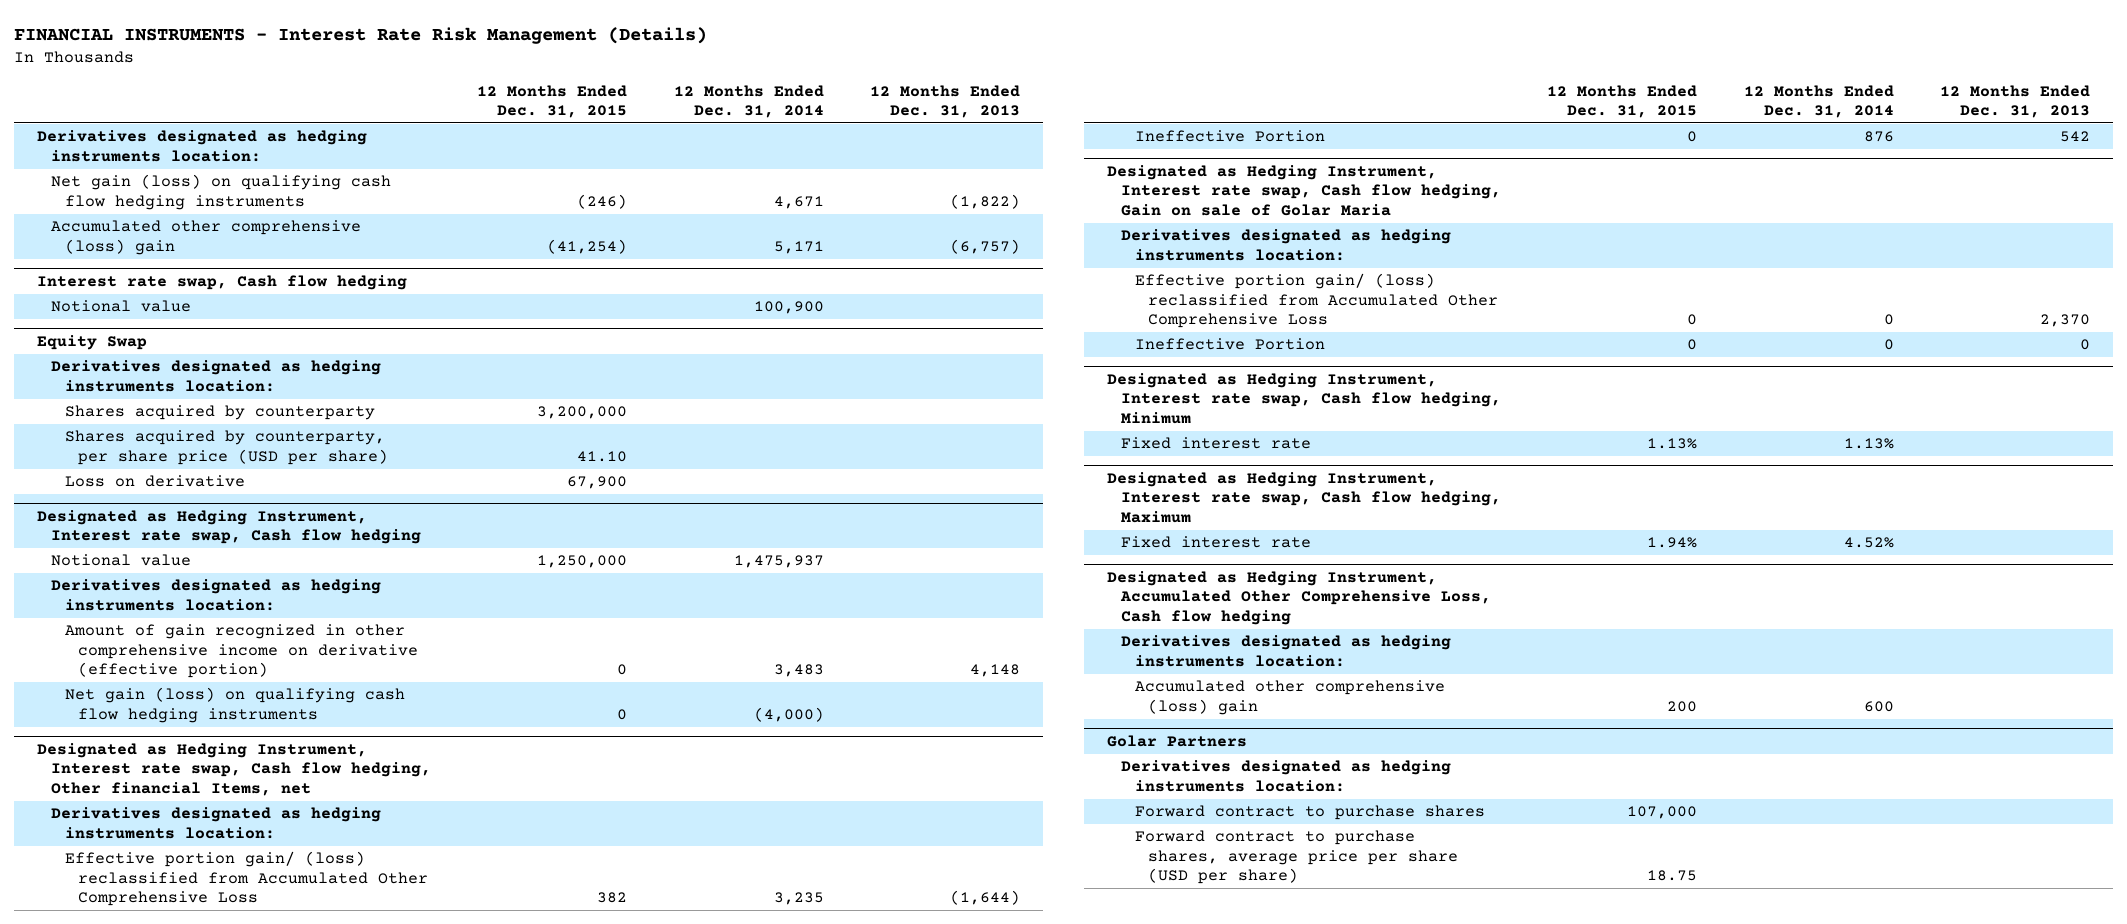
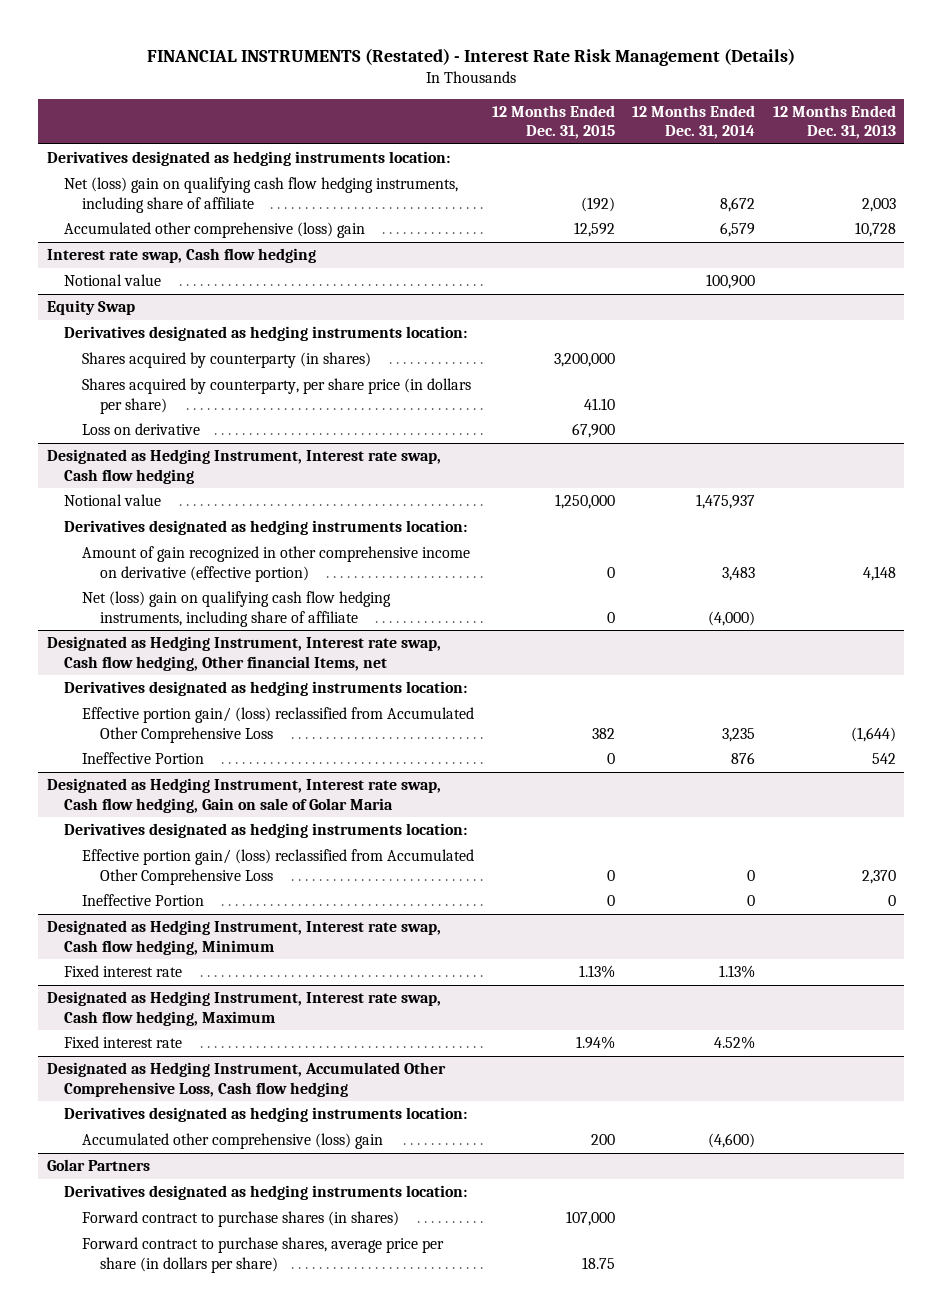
[14,26,708,44] FINANCIAL INSTRUMENTS - Interest Rate Risk Management (Details) -> [147,48,796,67] FINANCIAL INSTRUMENTS (Restated) - Interest Rate Risk Management (Details)
[50,174,391,210] Net gain (loss) on qualifying cash flow hedging instruments -> [64,177,459,213] Net (loss) gain on qualifying cash flow hedging instruments, including share of affiliate
[577,193,628,209] (246) -> [580,196,615,212] (192)
[773,195,824,209] 4,671 -> [720,196,756,212] 8,672
[949,193,1020,209] (1,822) -> [861,197,896,212] 2,003
[547,238,628,254] (41,254) -> [573,222,615,238] 12,592
[773,240,824,254] 5,171 -> [720,222,756,238] 6,579
[949,238,1020,254] (6,757) -> [854,222,896,238] 10,728
[64,405,375,421] Shares acquired by counterparty -> [82,352,372,369] Shares acquired by counterparty (in shares)
[64,430,389,465] Shares acquired by counterparty, per share price (USD per share) -> [82,378,472,414] Shares acquired by counterparty, per share price (in dollars per share)
[64,687,405,723] Net gain (loss) on qualifying cash flow hedging instruments -> [82,591,392,627] Net (loss) gain on qualifying cash flow hedging instruments, including share of affiliate
[1863,700,1894,712] 600 -> [708,1133,756,1149] (4,600)
[1134,805,1485,821] Forward contract to purchase shares -> [82,1211,400,1228] Forward contract to purchase shares (in shares)
[1134,830,1459,885] Forward contract to purchase shares, average price per share (USD per share) -> [82,1237,445,1273] Forward contract to purchase shares, average price per share (in dollars per share)

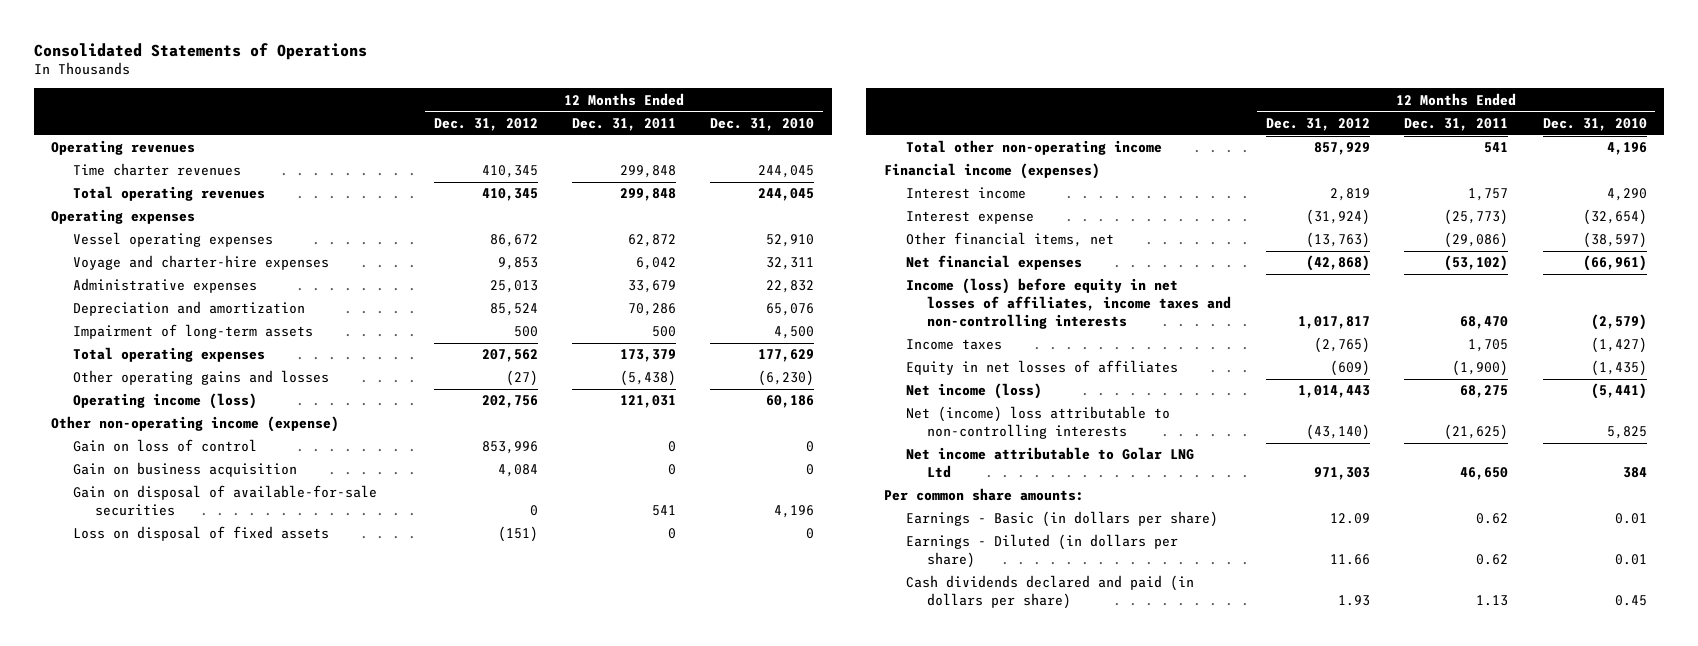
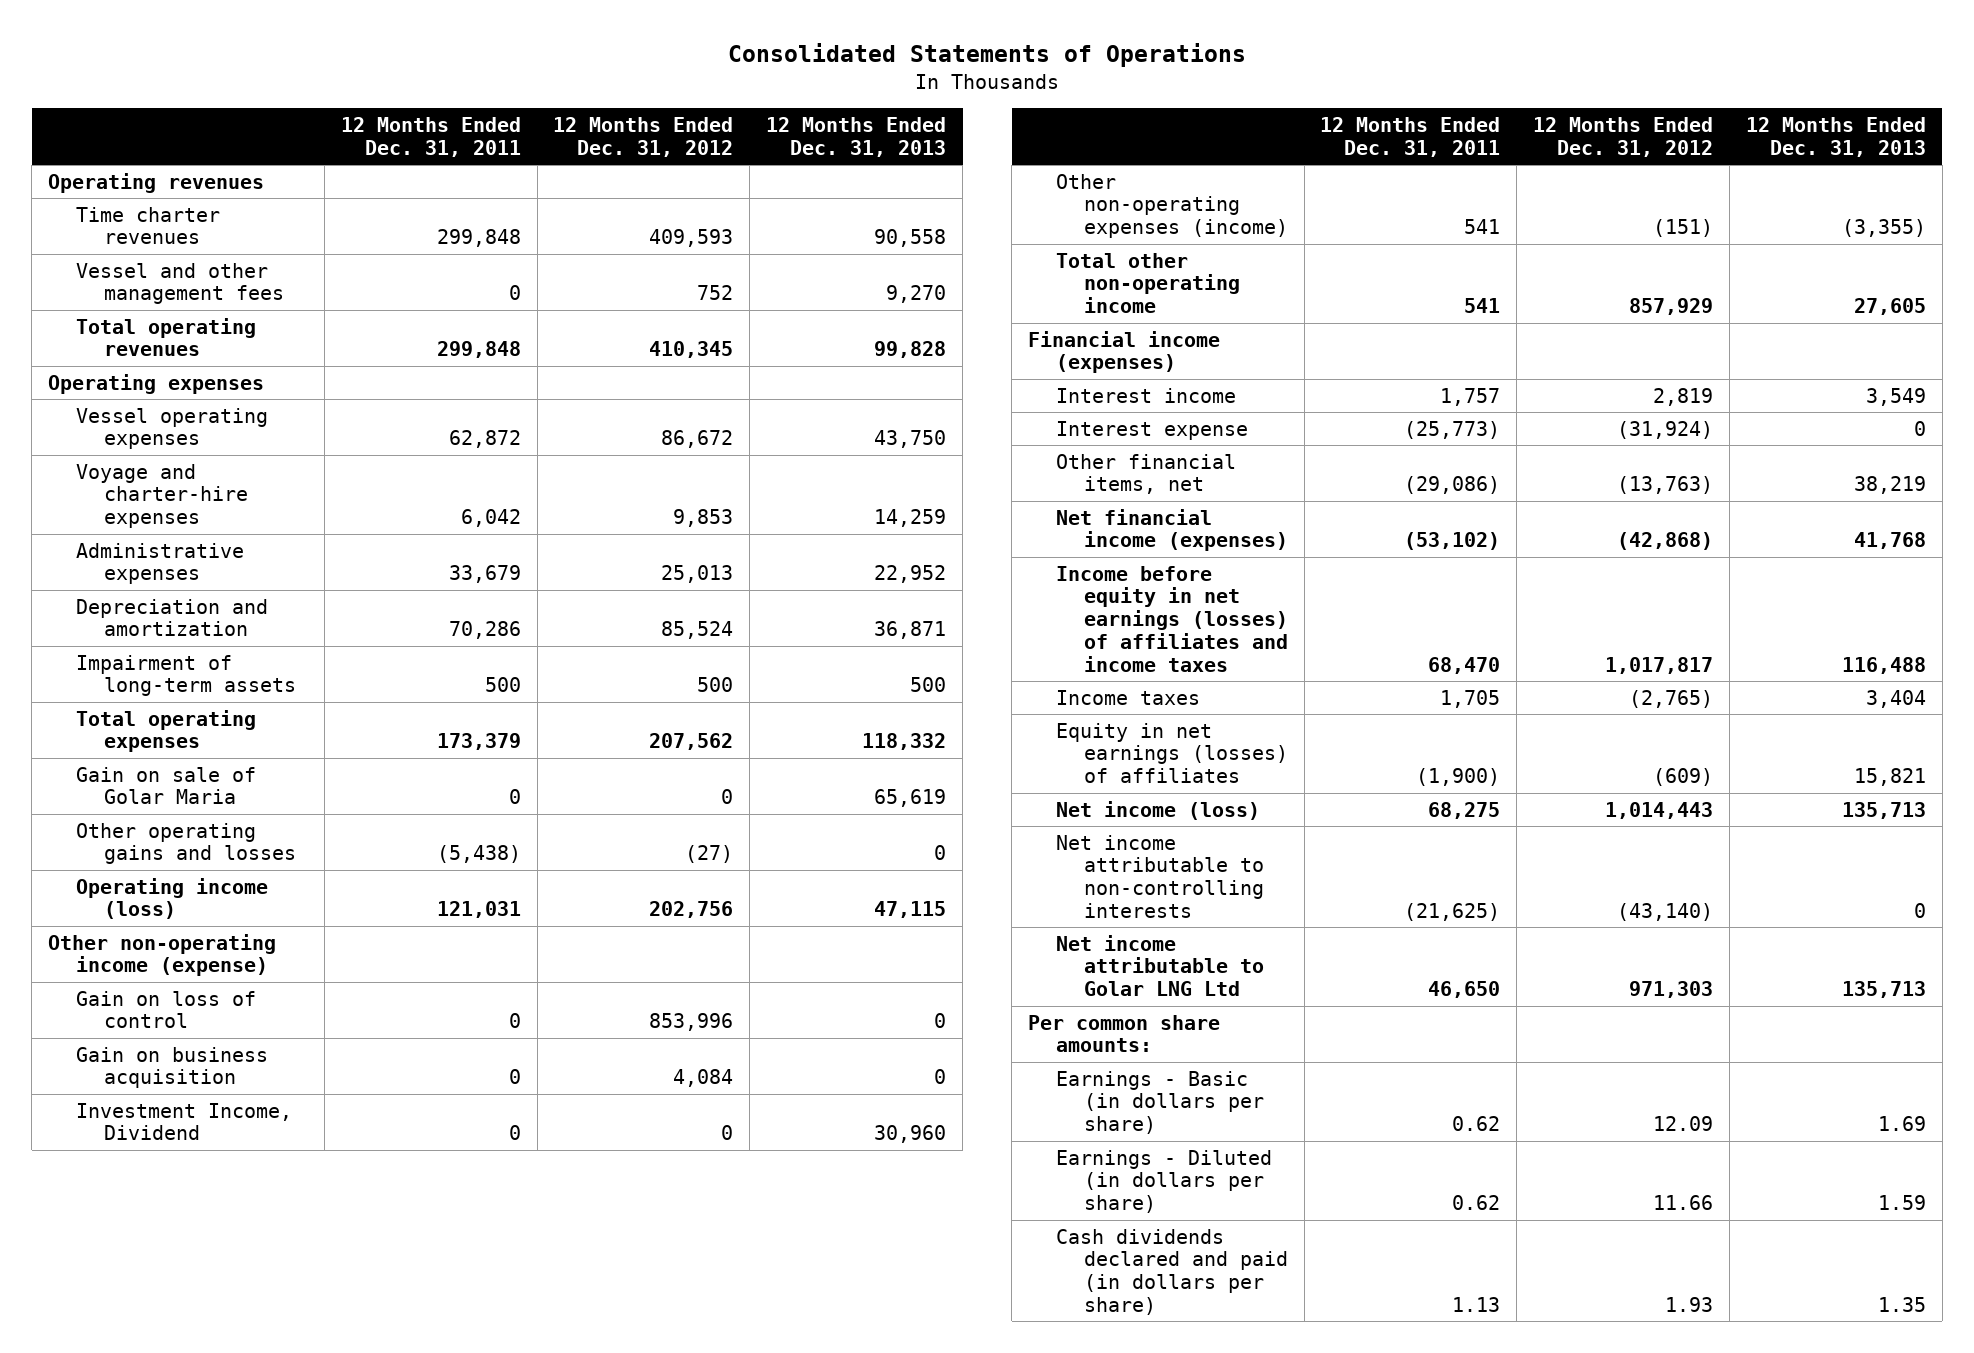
[710,117,815,131] Dec. 31, 2010 -> none
none -> [766,116,947,157] 12 Months Ended Dec. 31, 2013
[481,165,538,179] 410,345 -> [649,229,734,248] 409,593
none -> [76,262,284,305] Vessel and other management fees
none -> [76,766,257,805] Gain on sale of Golar Maria
[73,485,378,517] Gain on disposal of available-for-sale securities -> none
[73,526,330,542] Loss on disposal of fixed assets -> none
none -> [76,1102,293,1141] Investment Income, Dividend
none -> [1055,173,1288,239] Other non-operating expenses (income)
[905,255,1082,271] Net financial expenses -> [1055,508,1288,552] Net financial income (expenses)
[905,278,1232,330] Income (loss) before equity in net losses of affiliates, income taxes and non-controlling interests -> [1055,565,1288,672] Income before equity in net earnings (losses) of affiliates and income taxes
[905,360,1178,376] Equity in net losses of affiliates -> [1055,722,1288,784] Equity in net earnings (losses) of affiliates
[905,406,1170,440] Net (income) loss attributable to non-controlling interests -> [1055,834,1264,918] Net income attributable to non-controlling interests

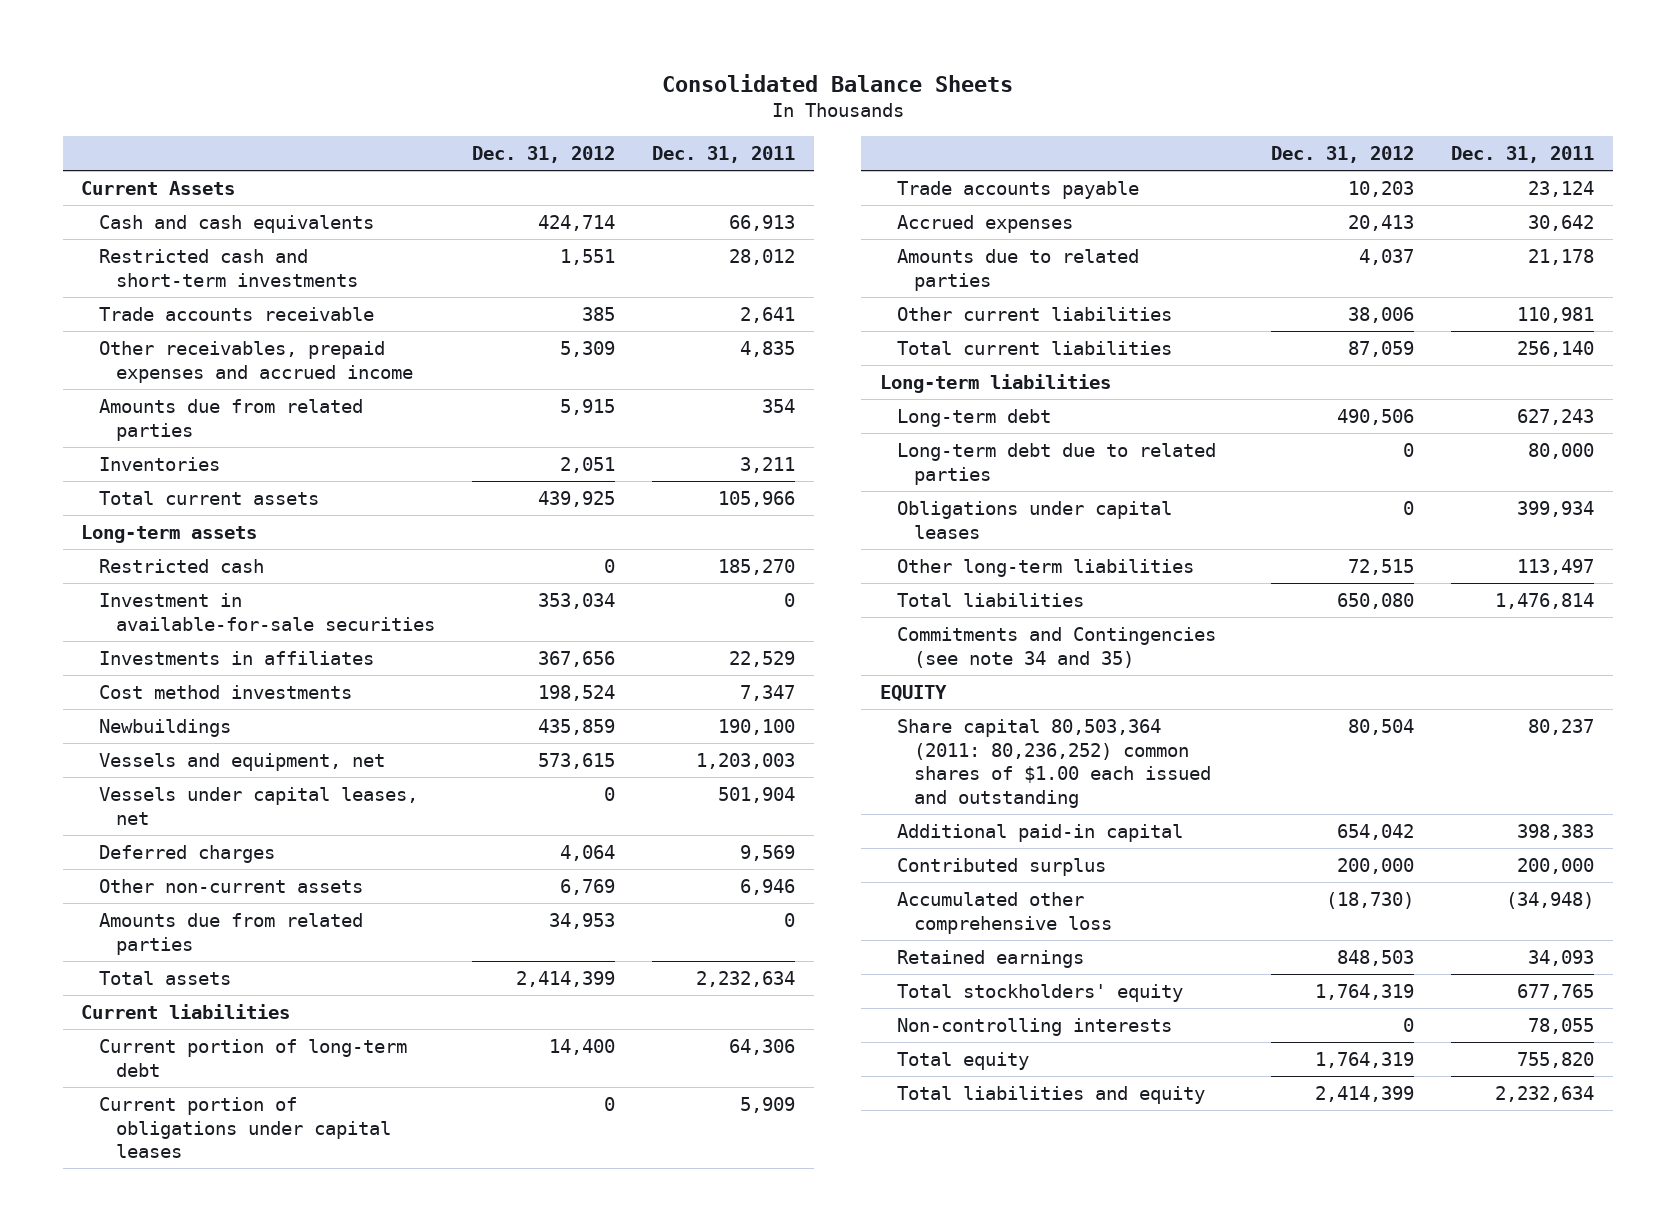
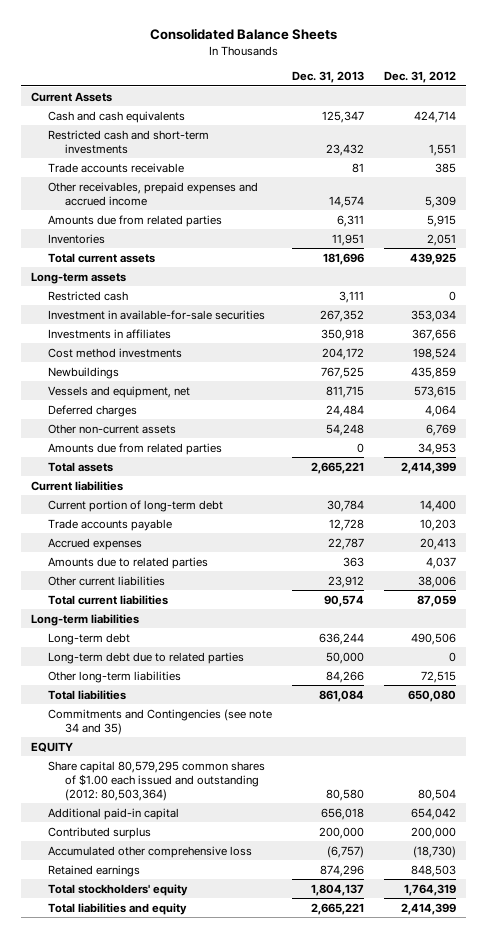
[652,146,796,164] Dec. 31, 2011 -> none
none -> [292,71,365,84] Dec. 31, 2013
[98,787,418,825] Vessels under capital leases, net -> none
[98,1097,391,1159] Current portion of obligations under capital leases -> none
[897,501,1173,539] Obligations under capital leases -> none
[897,719,1212,808] Share capital 80,503,364 (2011: 80,236,252) common shares of $1.00 each issued and outstanding -> [48,760,266,801] Share capital 80,579,295 common shares of $1.00 each issued and outstanding (2012: 80,503,364)
[897,1018,1173,1037] Non-controlling interests -> none
[897,1052,1030,1071] Total equity -> none

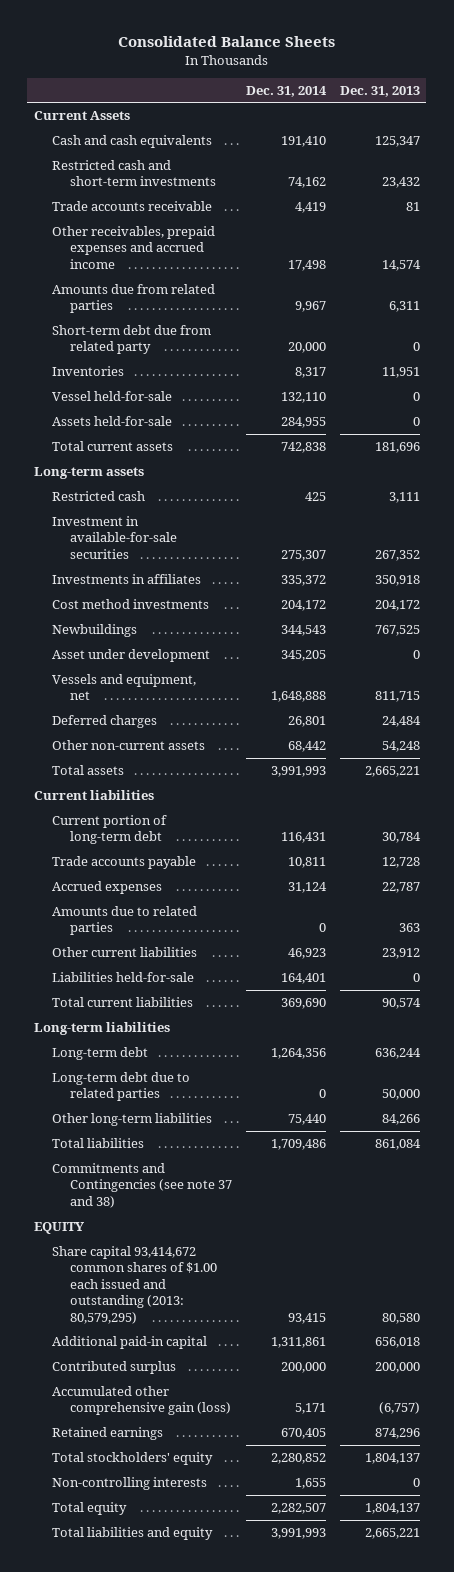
[384,71,457,84] Dec. 31, 2012 -> none
none -> [245,85,327,97] Dec. 31, 2014
none -> [52,325,212,355] Short-term debt due from related party
none -> [52,391,173,402] Vessel held-for-sale
none -> [52,416,173,427] Assets held-for-sale
none -> [52,649,211,663] Asset under development
[48,442,223,455] Amounts due from related parties -> none
none -> [52,972,195,983] Liabilities held-for-sale
[48,708,273,735] Commitments and Contingencies (see note 34 and 35) -> [52,1163,233,1208] Commitments and Contingencies (see note 37 and 38)
[48,760,266,801] Share capital 80,579,295 common shares of $1.00 each issued and outstanding (2012: 80,503,364) -> [52,1246,218,1324] Share capital 93,414,672 common shares of $1.00 each issued and outstanding (2013: 80,579,295)
[48,845,253,858] Accumulated other comprehensive loss -> [52,1386,232,1416] Accumulated other comprehensive gain (loss)
none -> [52,1477,208,1491] Non-controlling interests
none -> [52,1502,128,1516] Total equity

